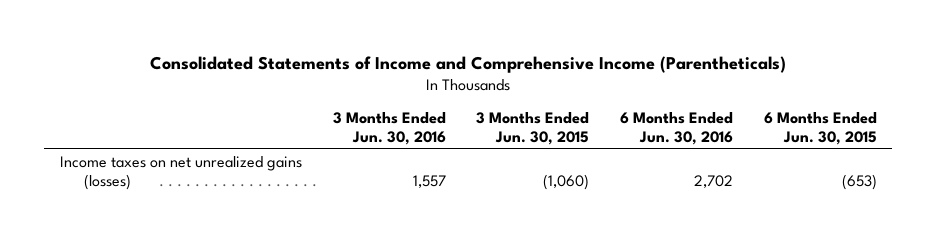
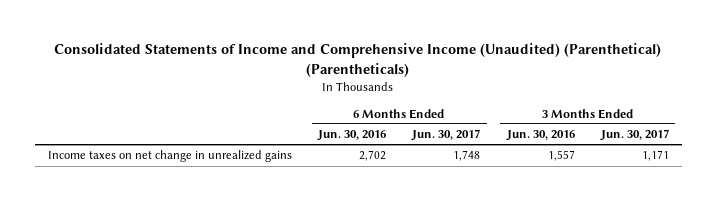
[150,56,787,74] Consolidated Statements of Income and Comprehensive Income (Parentheticals) -> [54,43,662,77] Consolidated Statements of Income and Comprehensive Income (Unaudited) (Parenthetical) (Parentheticals)
[476,112,590,146] 3 Months Ended Jun. 30, 2015 -> none
[764,112,878,146] 6 Months Ended Jun. 30, 2015 -> none
none -> [411,129,481,142] Jun. 30, 2017
none -> [599,129,669,142] Jun. 30, 2017
[59,155,302,190] Income taxes on net unrealized gains (losses) -> [48,150,293,163] Income taxes on net change in unrealized gains

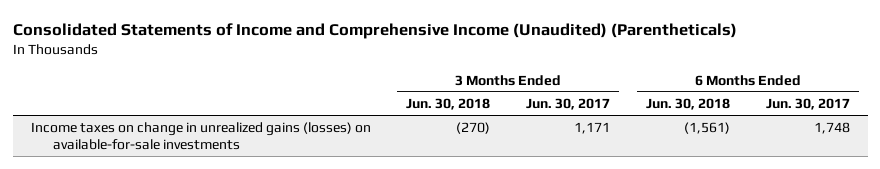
[54,43,662,77] Consolidated Statements of Income and Comprehensive Income (Unaudited) (Parenthetical) (Parentheticals) -> [12,22,737,39] Consolidated Statements of Income and Comprehensive Income (Unaudited) (Parentheticals)
[317,130,387,142] Jun. 30, 2016 -> none
[505,130,575,142] Jun. 30, 2016 -> none
none -> [406,97,491,110] Jun. 30, 2018
none -> [645,97,730,110] Jun. 30, 2018
[48,150,293,163] Income taxes on net change in unrealized gains -> [30,122,371,151] Income taxes on change in unrealized gains (losses) on available-for-sale investments

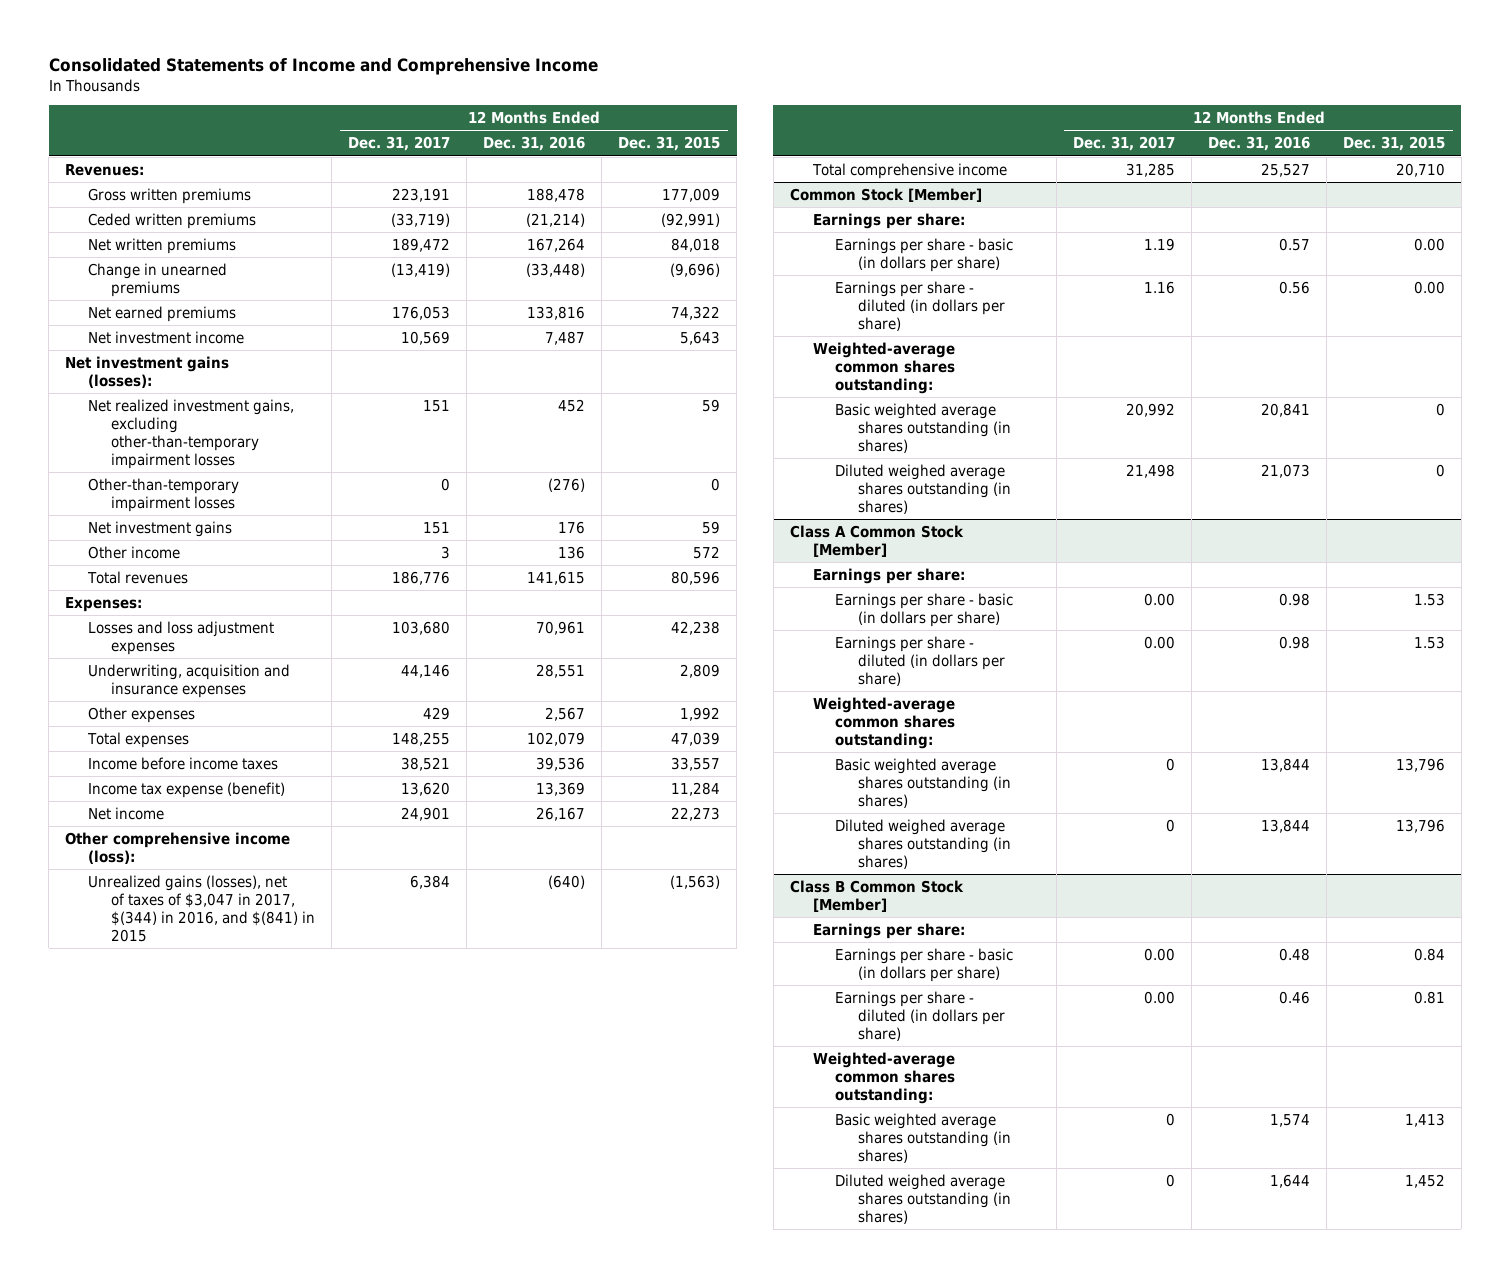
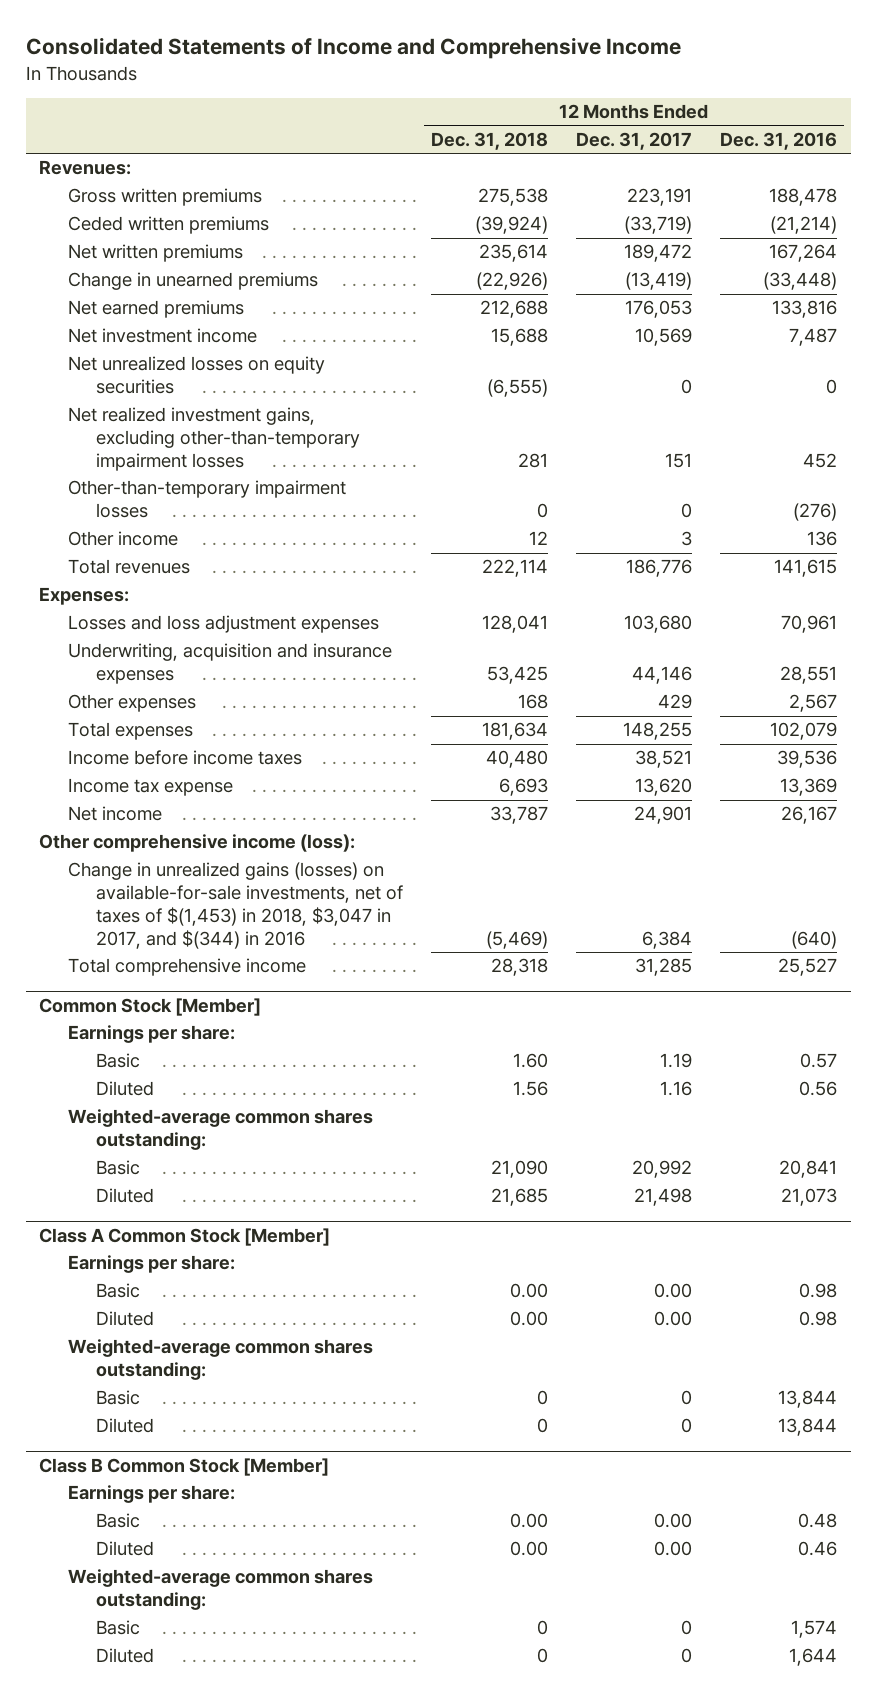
[618,136,721,152] Dec. 31, 2015 -> none
none -> [431,132,549,151] Dec. 31, 2018
[65,355,230,388] Net investment gains (losses): -> none
none -> [67,356,325,395] Net unrealized losses on equity securities
[87,520,232,537] Net investment gains -> none
[87,781,285,798] Income tax expense (benefit) -> [67,778,233,797] Income tax expense
[87,874,315,942] Unrealized gains (losses), net of taxes of $3,047 in 2017, $(344) in 2016, and $(841) in 2015 -> [67,862,404,950] Change in unrealized gains (losses) on available-for-sale investments, net of taxes of $(1,453) in 2018, $3,047 in 2017, and $(344) in 2016
[835,237,1014,272] Earnings per share - basic (in dollars per share) -> [96,1053,141,1069] Basic
[835,280,1006,331] Earnings per share - diluted (in dollars per share) -> [96,1081,155,1097] Diluted
[835,402,1012,453] Basic weighted average shares outstanding (in shares) -> [96,1160,141,1176] Basic
[835,463,1012,514] Diluted weighed average shares outstanding (in shares) -> [96,1188,155,1204] Diluted
[835,592,1014,627] Earnings per share - basic (in dollars per share) -> [96,1283,141,1299] Basic
[835,635,1006,686] Earnings per share - diluted (in dollars per share) -> [96,1311,155,1327] Diluted
[835,757,1012,808] Basic weighted average shares outstanding (in shares) -> [96,1390,141,1406] Basic
[835,818,1012,869] Diluted weighed average shares outstanding (in shares) -> [96,1418,155,1434] Diluted
[835,947,1014,982] Earnings per share - basic (in dollars per share) -> [96,1513,141,1529] Basic
[835,990,1006,1041] Earnings per share - diluted (in dollars per share) -> [96,1541,155,1557] Diluted
[835,1112,1012,1163] Basic weighted average shares outstanding (in shares) -> [96,1620,141,1636] Basic
[835,1173,1012,1224] Diluted weighed average shares outstanding (in shares) -> [96,1648,155,1664] Diluted

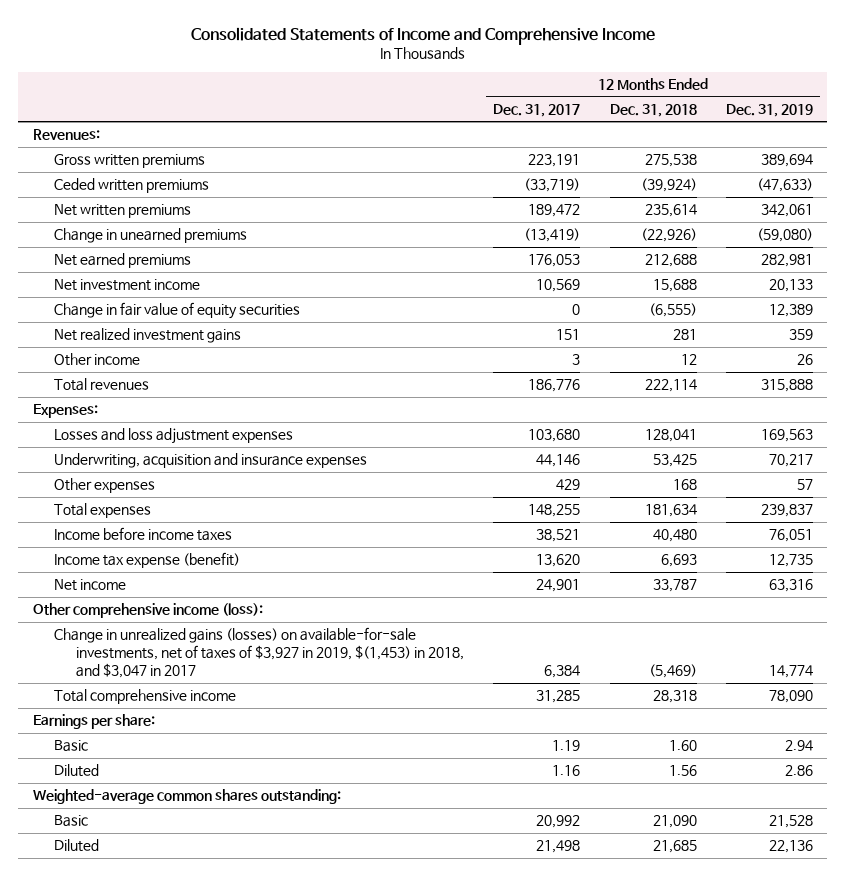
[720,132,838,151] Dec. 31, 2016 -> none
none -> [725,103,813,117] Dec. 31, 2019
[67,480,346,519] Other-than-temporary impairment losses -> none
[67,356,325,395] Net unrealized losses on equity securities -> [54,302,301,320] Change in fair value of equity securities
[67,407,361,472] Net realized investment gains, excluding other-than-temporary impairment losses -> [54,328,242,344] Net realized investment gains
[67,778,233,797] Income tax expense -> [54,552,241,569] Income tax expense (benefit)
[67,862,404,950] Change in unrealized gains (losses) on available-for-sale investments, net of taxes of $(1,453) in 2018, $3,047 in 2017, and $(344) in 2016 -> [54,627,465,679] Change in unrealized gains (losses) on available-for-sale investments, net of taxes of $3,927 in 2019, $(1,453) in 2018, and $3,047 in 2017
[39,997,262,1016] Common Stock [Member] -> none
[39,1227,331,1246] Class A Common Stock [Member] -> none
[67,1255,235,1274] Earnings per share: -> none
[96,1283,141,1299] Basic -> none
[96,1311,155,1327] Diluted -> none
[67,1339,373,1381] Weighted-average common shares outstanding: -> none
[96,1390,141,1406] Basic -> none
[96,1418,155,1434] Diluted -> none
[39,1457,330,1476] Class B Common Stock [Member] -> none
[67,1485,235,1504] Earnings per share: -> none
[96,1513,141,1529] Basic -> none
[96,1541,155,1557] Diluted -> none
[67,1569,373,1611] Weighted-average common shares outstanding: -> none
[96,1620,141,1636] Basic -> none
[96,1648,155,1664] Diluted -> none

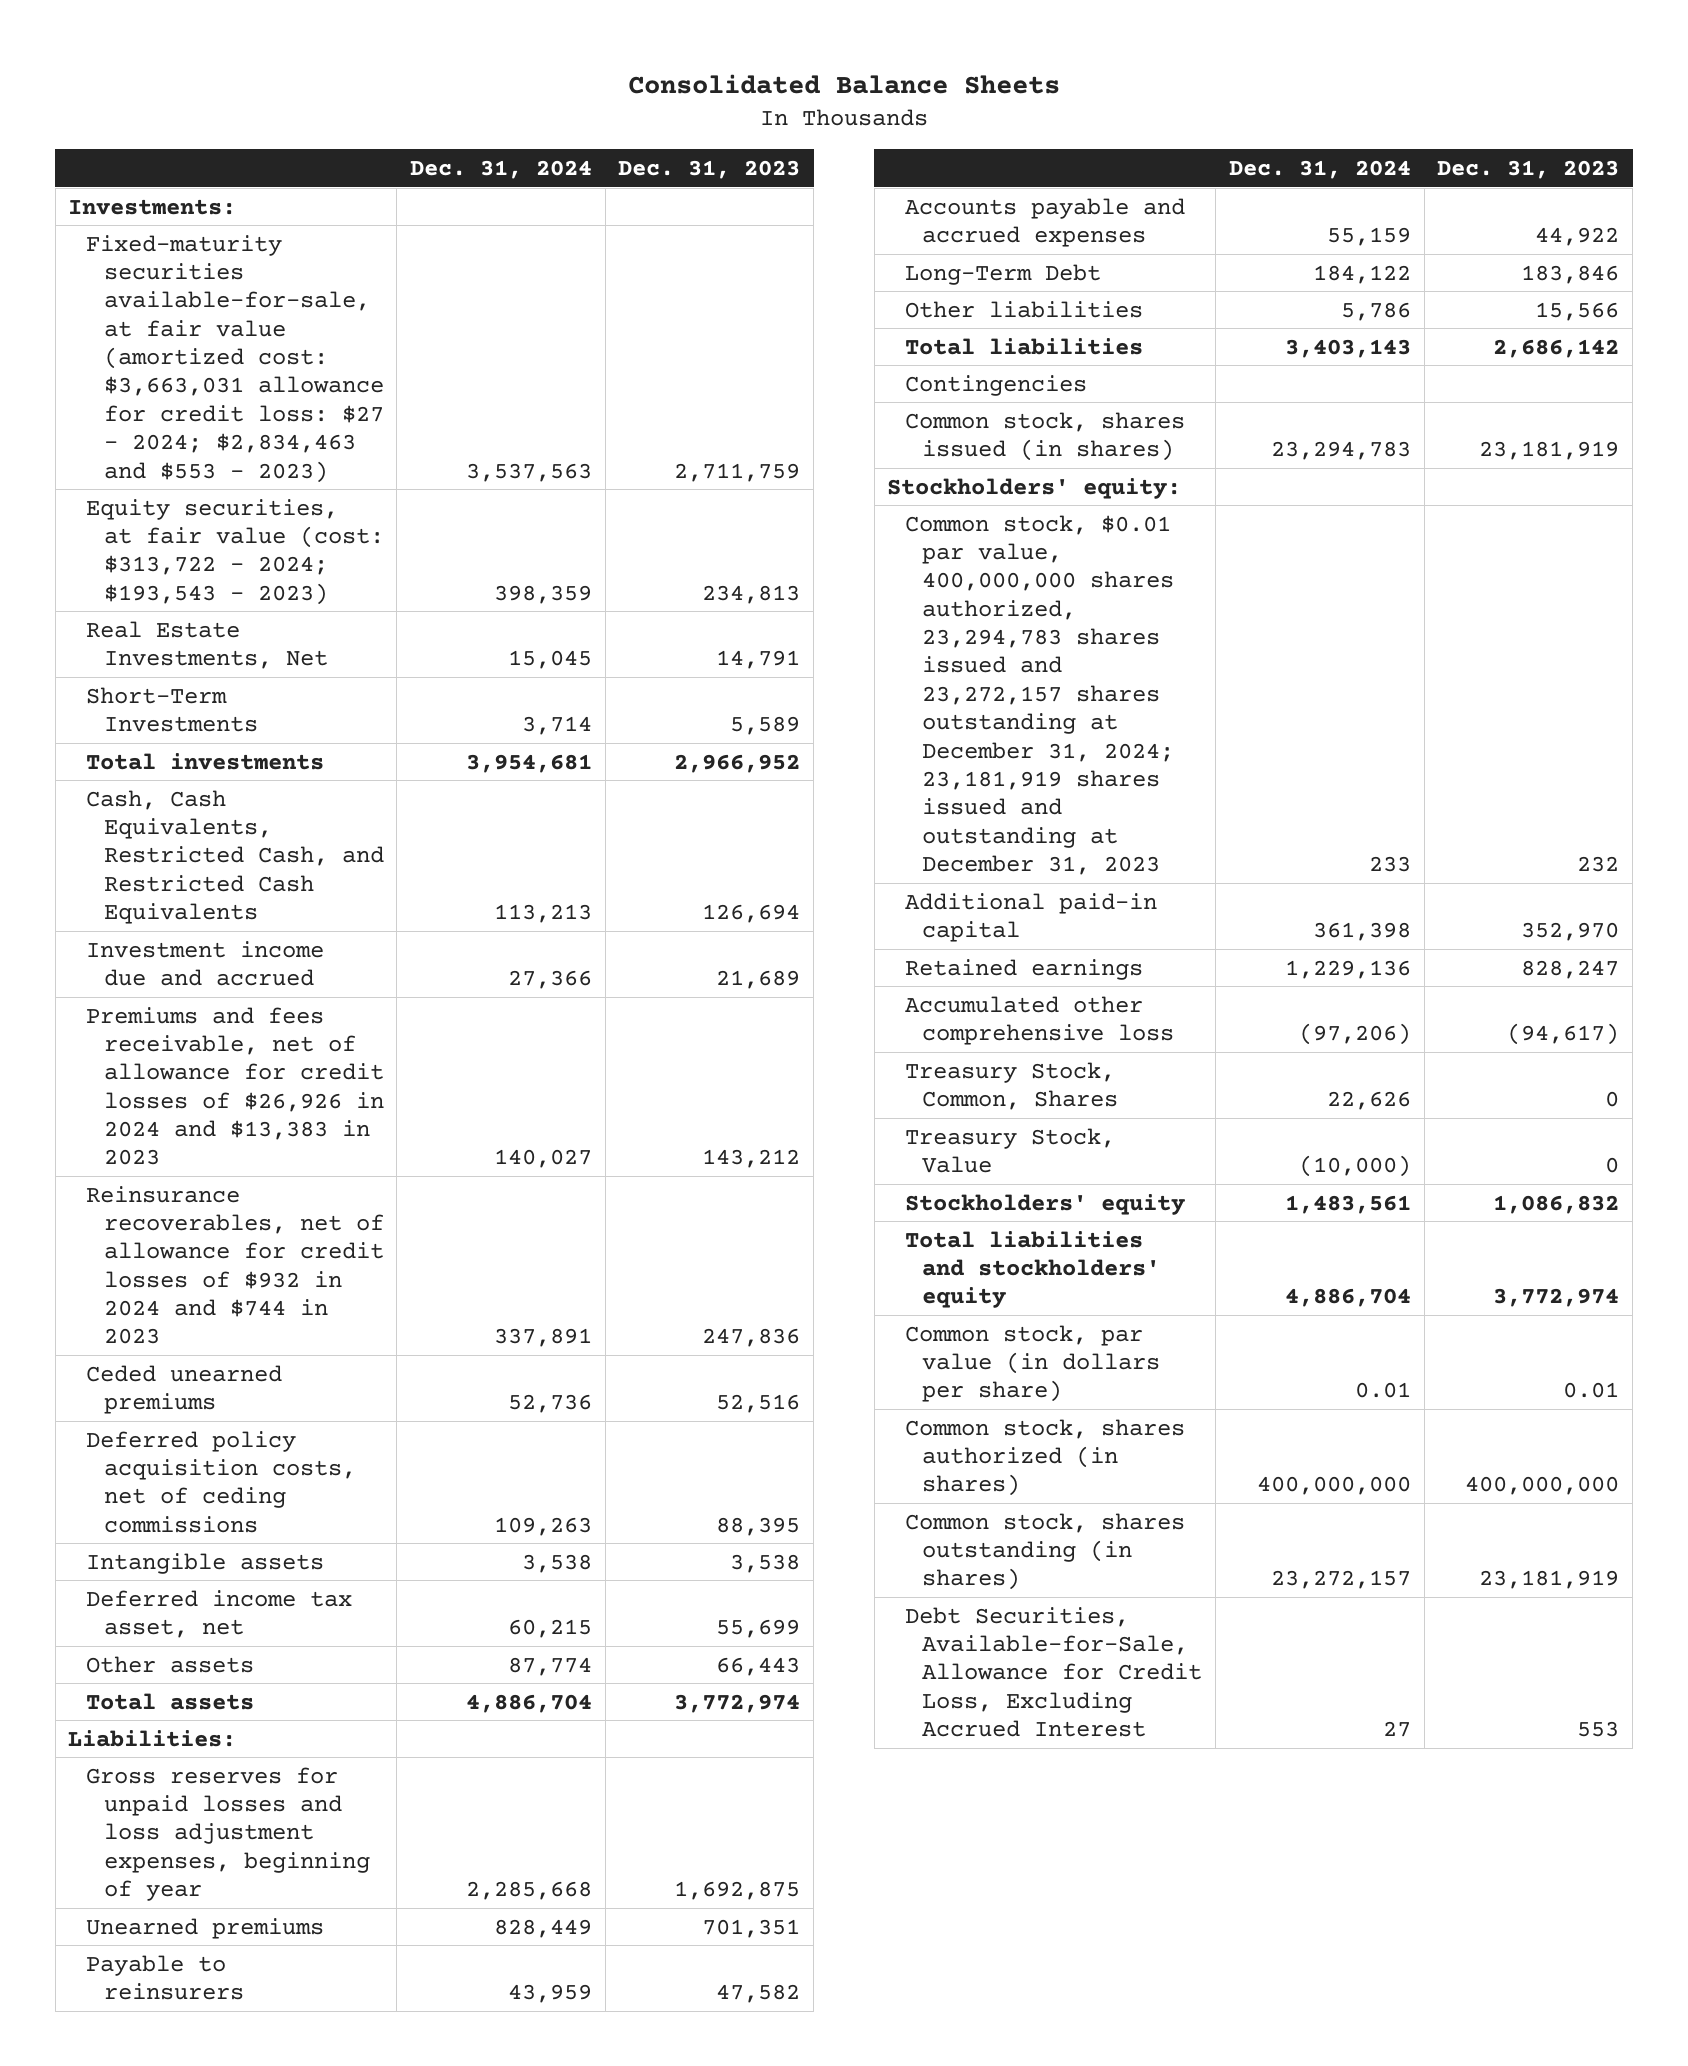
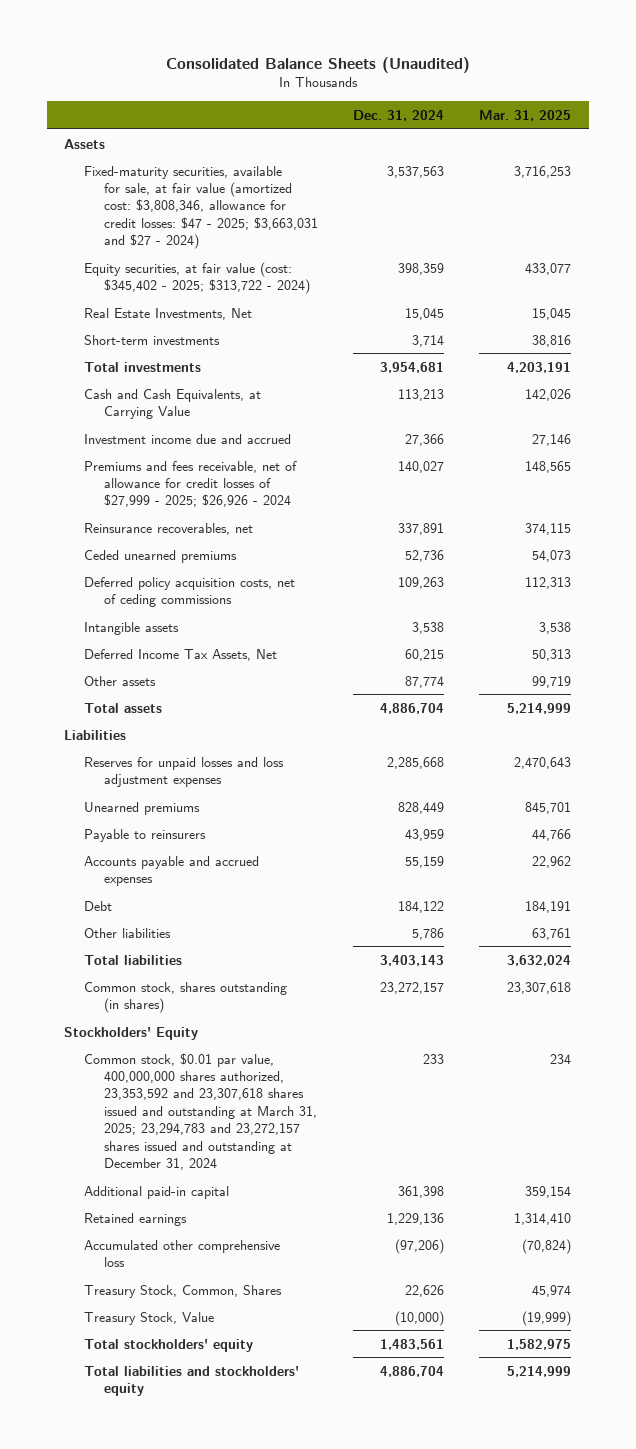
[627,73,1060,94] Consolidated Balance Sheets -> [165,56,470,73] Consolidated Balance Sheets (Unaudited)
[618,159,801,179] Dec. 31, 2023 -> none
none -> [479,109,572,121] Mar. 31, 2025
[68,198,237,215] Investments: -> none
none -> [64,138,106,149] Assets
[85,234,384,483] Fixed-maturity securities available-for-sale, at fair value (amortized cost: $3,663,031 allowance for credit loss: $27 - 2024; $2,834,463 and $553 - 2023) -> [84,165,319,250] Fixed-maturity securities, available for sale, at fair value (amortized cost: $3,808,346, allowance for credit losses: $47 - 2025; $3,663,031 and $27 - 2024)
[85,498,384,605] Equity securities, at fair value (cost: $313,722 - 2024; $193,543 - 2023) -> [84,261,311,294] Equity securities, at fair value (cost: $345,402 - 2025; $313,722 - 2024)
[85,686,258,733] Short-Term Investments -> [84,334,221,345] Short-term investments
[85,789,384,925] Cash, Cash Equivalents, Restricted Cash, and Restricted Cash Equivalents -> [84,388,262,419] Cash and Cash Equivalents, at Carrying Value
[85,1006,384,1166] Premiums and fees receivable, net of allowance for credit losses of $26,926 in 2024 and $13,383 in 2023 -> [84,460,298,508] Premiums and fees receivable, net of allowance for credit losses of $27,999 - 2025; $26,926 - 2024
[85,1185,384,1345] Reinsurance recoverables, net of allowance for credit losses of $932 in 2024 and $744 in 2023 -> [84,522,254,535] Reinsurance recoverables, net
[85,1589,352,1639] Deferred income tax asset, net -> [84,648,278,661] Deferred Income Tax Assets, Net
[68,1729,237,1747] Liabilities: -> [64,729,127,740] Liabilities
[85,1766,370,1902] Gross reserves for unpaid losses and loss adjustment expenses, beginning of year -> [84,756,285,787] Reserves for unpaid losses and loss adjustment expenses
[904,263,1101,285] Long-Term Debt -> [84,900,113,911] Debt
[904,374,1087,396] Contingencies -> none
[904,411,1185,462] Common stock, shares issued (in shares) -> none
[904,1512,1185,1591] Common stock, shares outstanding (in shares) -> [84,981,288,1013] Common stock, shares outstanding (in shares)
[887,477,1182,499] Stockholders' equity: -> [64,1026,199,1040] Stockholders' Equity
[904,514,1175,875] Common stock, $0.01 par value, 400,000,000 shares authorized, 23,294,783 shares issued and 23,272,157 shares outstanding at December 31, 2024; 23,181,919 shares issued and outstanding at December 31, 2023 -> [84,1052,318,1170] Common stock, $0.01 par value, 400,000,000 shares authorized, 23,353,592 and 23,307,618 shares issued and outstanding at March 31, 2025; 23,294,783 and 23,272,157 shares issued and outstanding at December 31, 2024
[904,1193,1185,1215] Stockholders' equity -> [84,1338,254,1352] Total stockholders' equity
[904,1324,1161,1403] Common stock, par value (in dollars per share) -> none
[904,1418,1185,1497] Common stock, shares authorized (in shares) -> none
[904,1606,1203,1738] Debt Securities, Available-for-Sale, Allowance for Credit Loss, Excluding Accrued Interest -> none

